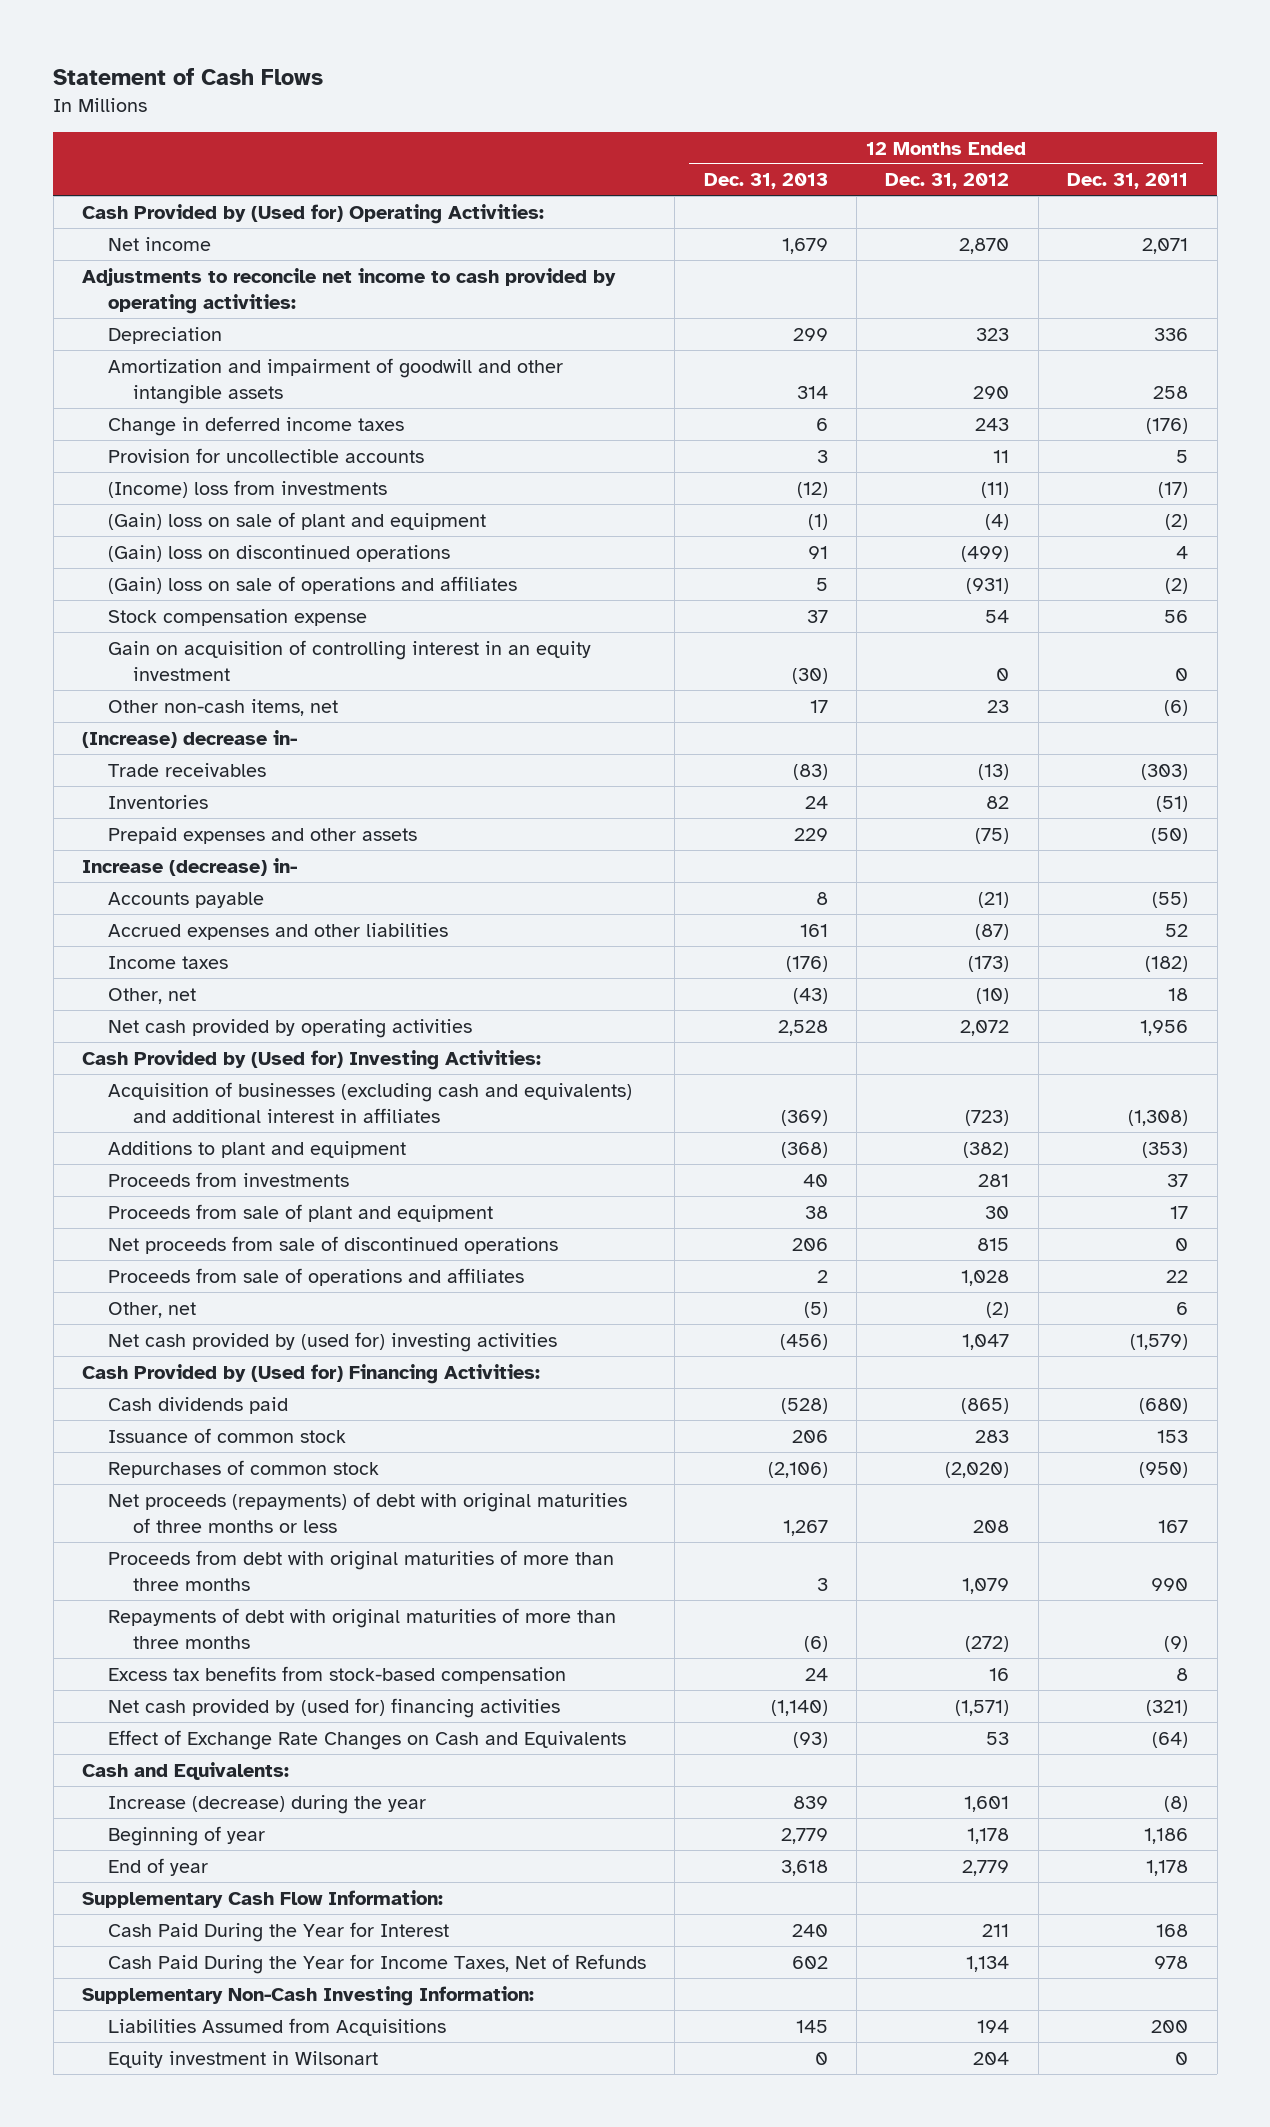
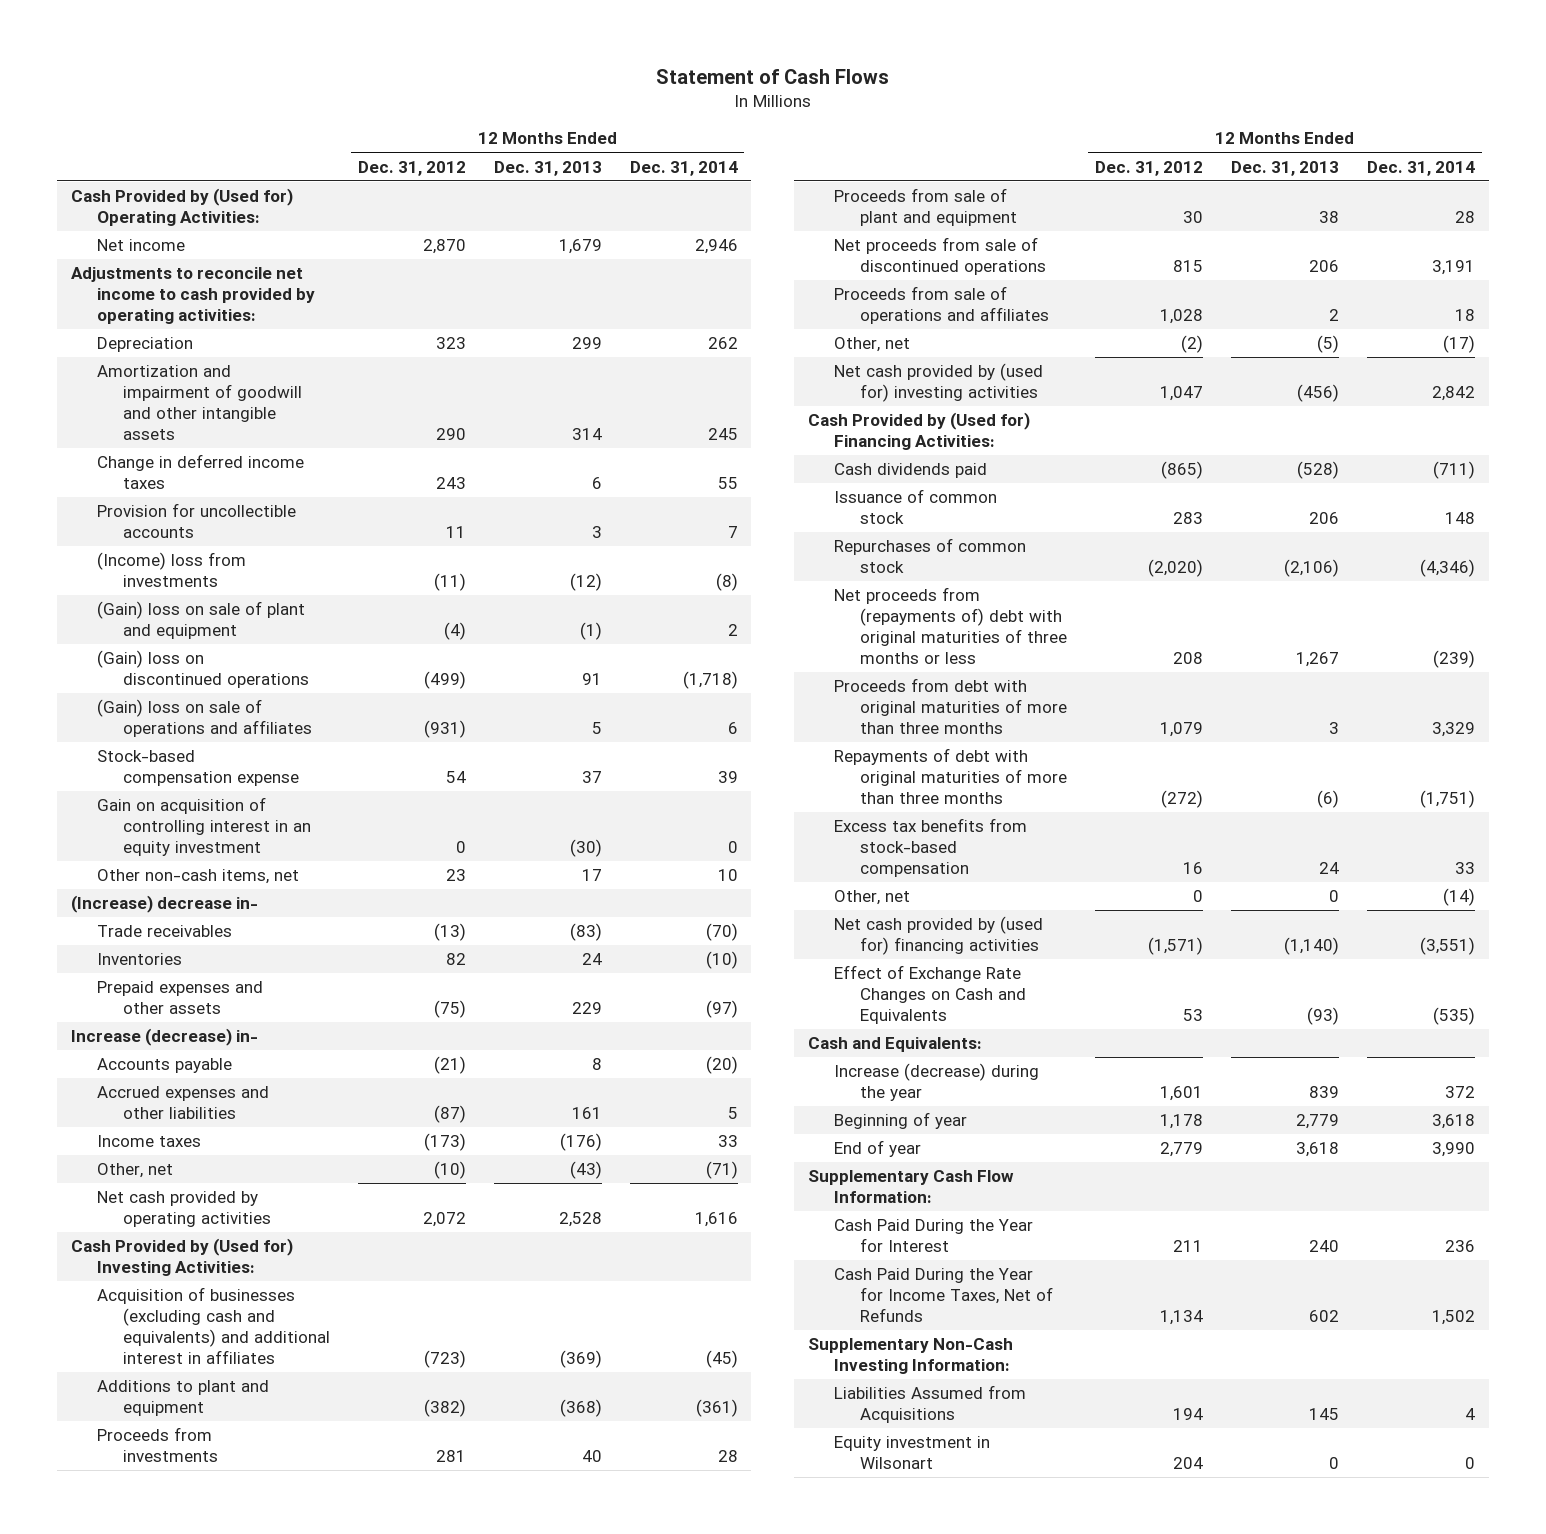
[1067,173,1189,190] Dec. 31, 2011 -> none
none -> [629,160,738,176] Dec. 31, 2014
[107,608,367,626] Stock compensation expense -> [96,750,299,787] Stock-based compensation expense
[107,1491,627,1533] Net proceeds (repayments) of debt with original maturities of three months or less -> [834,587,1068,664] Net proceeds from (repayments of) debt with original maturities of three months or less
none -> [834,890,911,906] Other, net

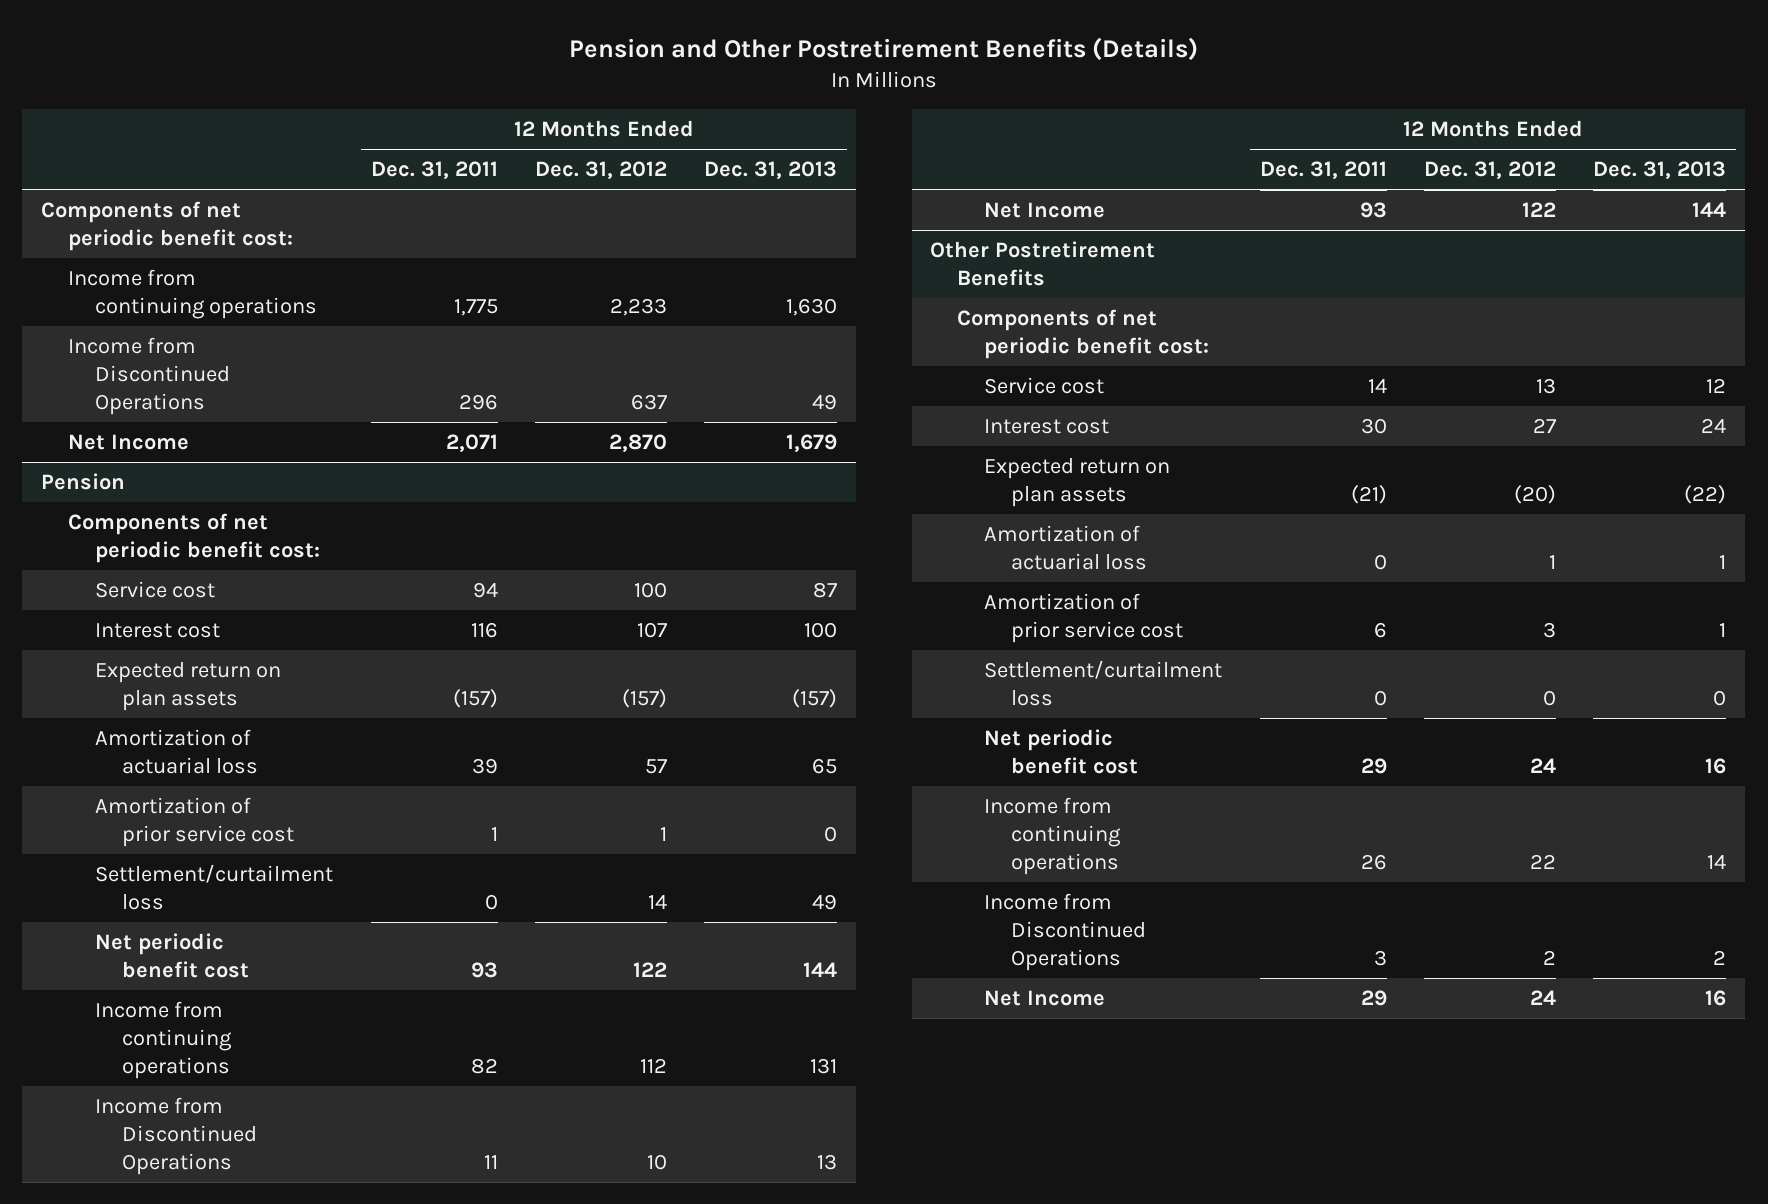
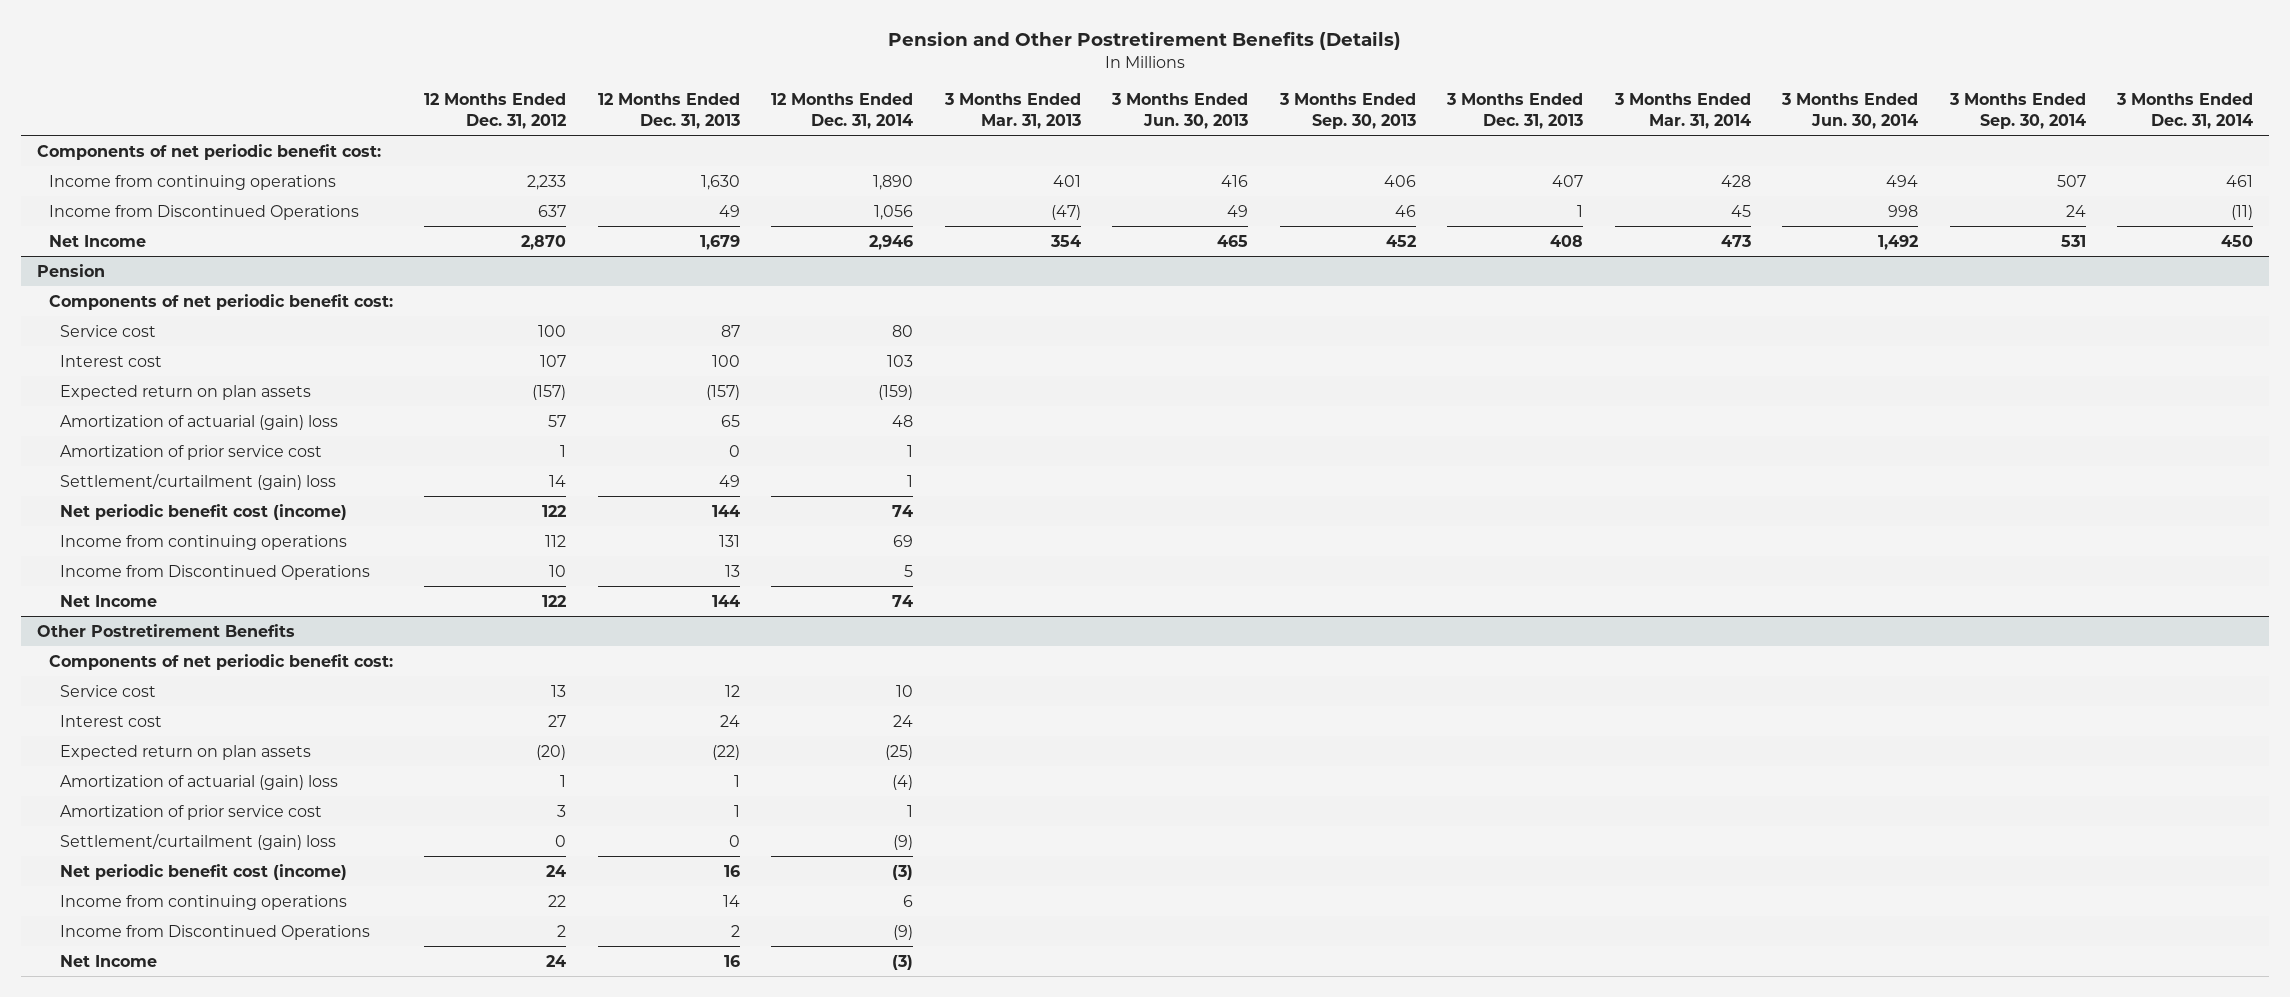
[370,161,498,180] Dec. 31, 2011 -> none
none -> [771,93,914,129] 12 Months Ended Dec. 31, 2014
none -> [943,93,1081,129] 3 Months Ended Mar. 31, 2013
none -> [1111,93,1249,129] 3 Months Ended Jun. 30, 2013
none -> [1278,93,1416,129] 3 Months Ended Sep. 30, 2013
none -> [1446,93,1584,129] 3 Months Ended Dec. 31, 2013
none -> [1613,93,1751,129] 3 Months Ended Mar. 31, 2014
none -> [1781,93,1919,129] 3 Months Ended Jun. 30, 2014
none -> [1948,93,2086,129] 3 Months Ended Sep. 30, 2014
none -> [2116,93,2254,129] 3 Months Ended Dec. 31, 2014
[95,729,259,774] Amortization of actuarial loss -> [60,414,339,430] Amortization of actuarial (gain) loss
[95,864,334,910] Settlement/curtailment loss -> [60,472,337,490] Settlement/curtailment (gain) loss
[95,933,250,978] Net periodic benefit cost -> [60,503,348,520] Net periodic benefit cost (income)
[984,525,1148,570] Amortization of actuarial loss -> [60,774,339,790] Amortization of actuarial (gain) loss
[984,660,1223,706] Settlement/curtailment loss -> [60,832,337,850] Settlement/curtailment (gain) loss
[984,729,1139,774] Net periodic benefit cost -> [60,863,348,880] Net periodic benefit cost (income)

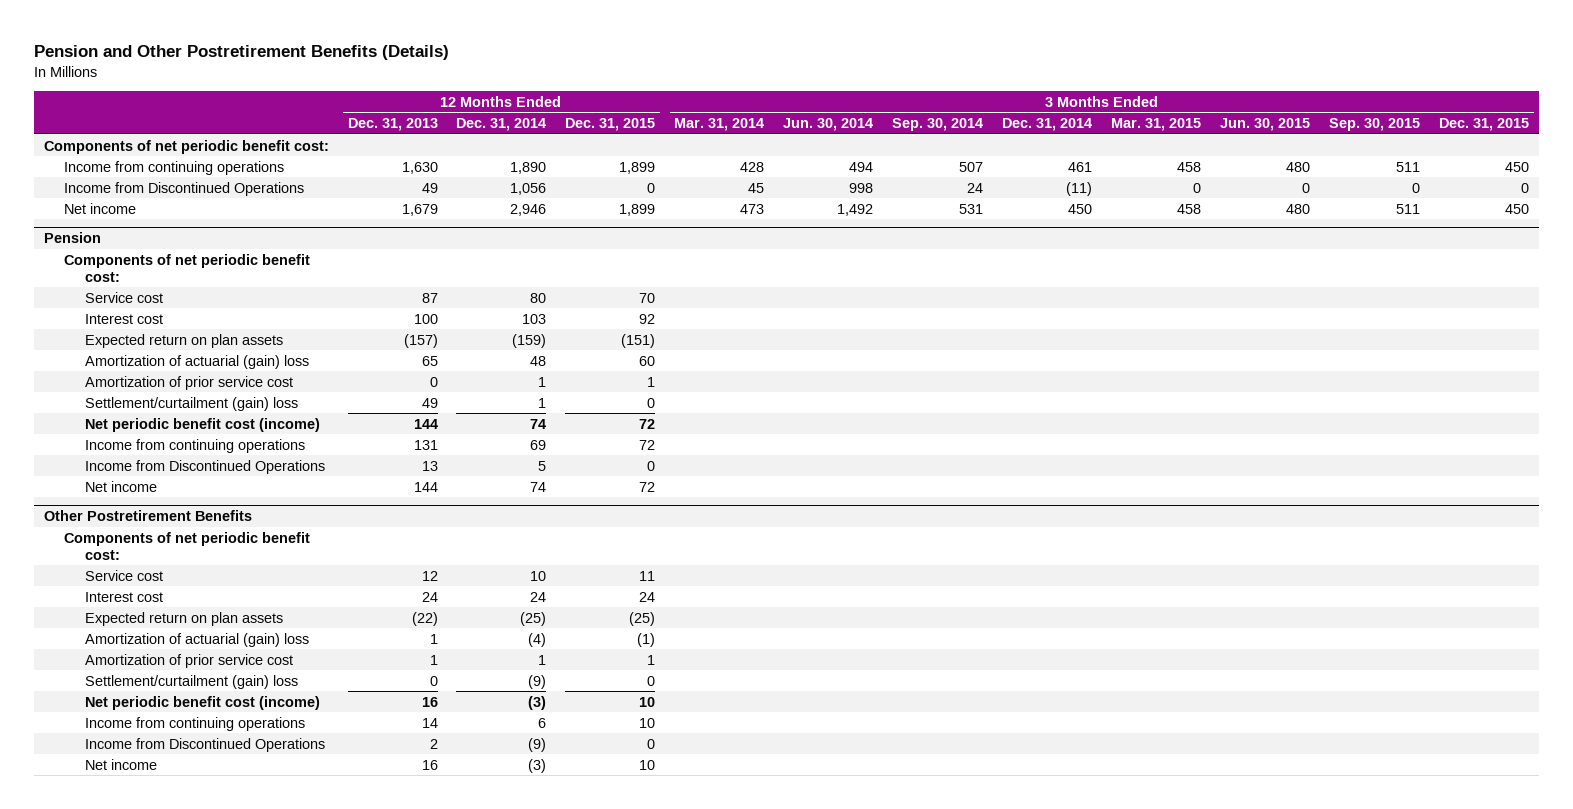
[424,93,567,129] 12 Months Ended Dec. 31, 2012 -> none
[943,93,1081,129] 3 Months Ended Mar. 31, 2013 -> none
[1111,93,1249,129] 3 Months Ended Jun. 30, 2013 -> none
[1278,93,1416,129] 3 Months Ended Sep. 30, 2013 -> none
[1446,93,1584,129] 3 Months Ended Dec. 31, 2013 -> none
none -> [565,118,656,132] Dec. 31, 2015
none -> [1111,118,1202,132] Mar. 31, 2015
none -> [1220,118,1311,132] Jun. 30, 2015
none -> [1329,118,1421,132] Sep. 30, 2015
none -> [1439,118,1530,132] Dec. 31, 2015
[48,234,146,247] Net Income -> [64,202,137,214] Net income
[60,594,158,607] Net Income -> [85,480,158,492] Net income
[60,954,158,967] Net Income -> [85,758,158,770] Net income

